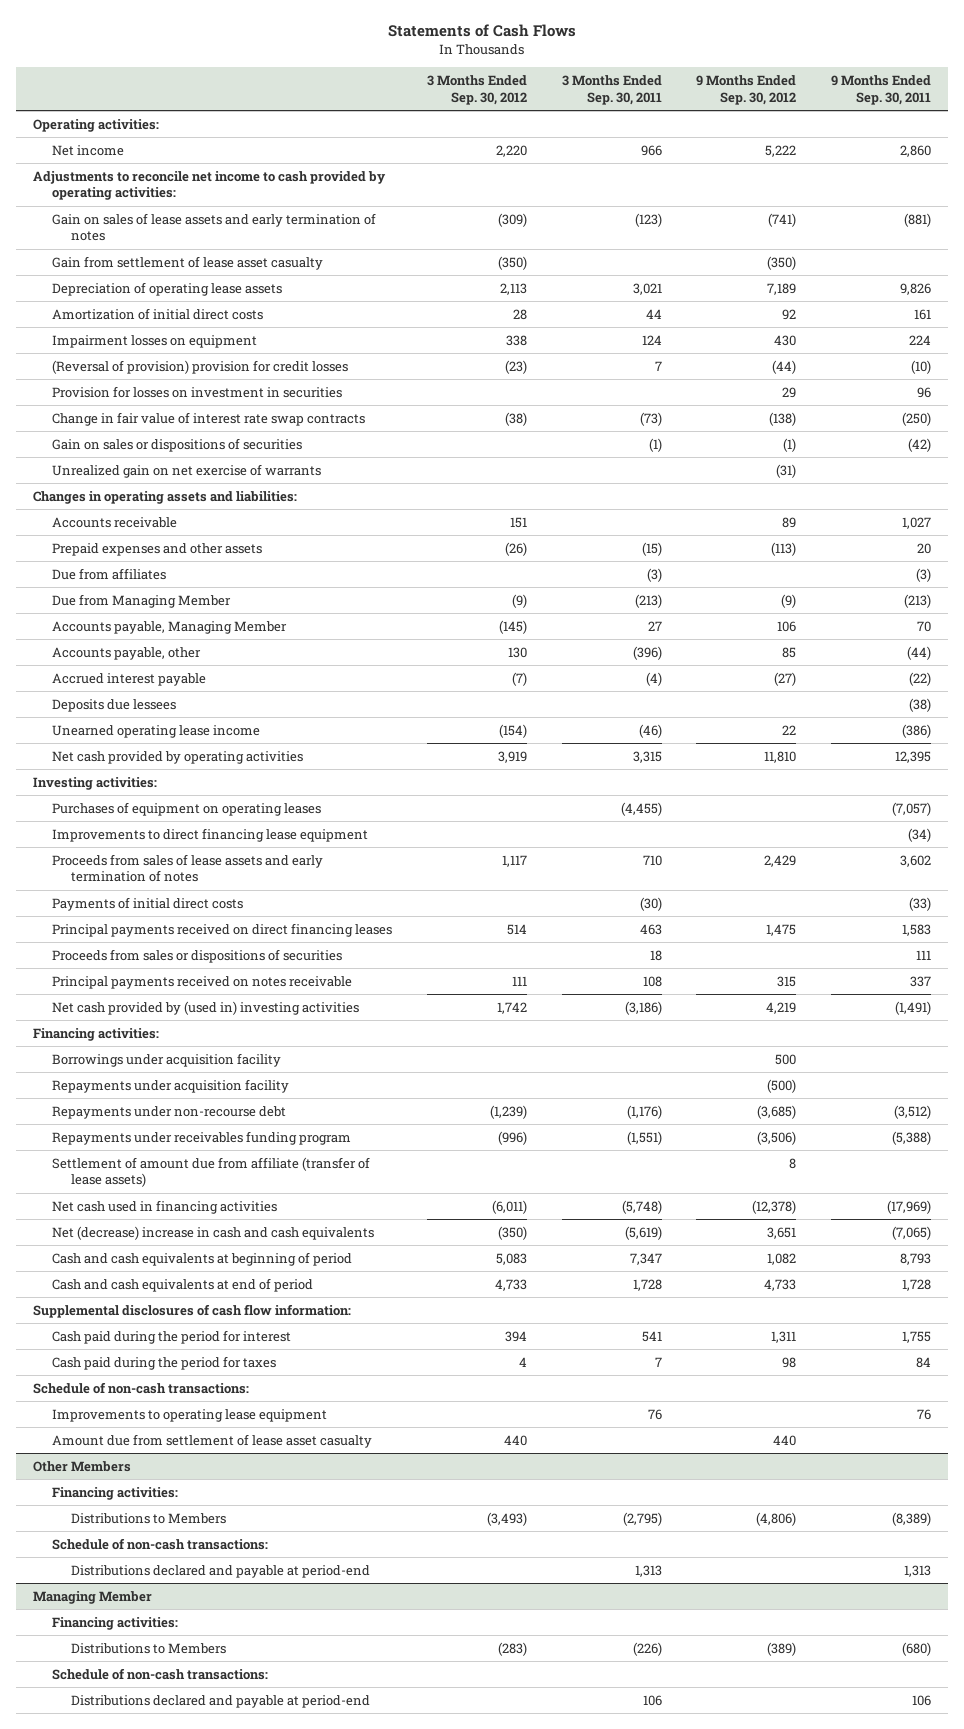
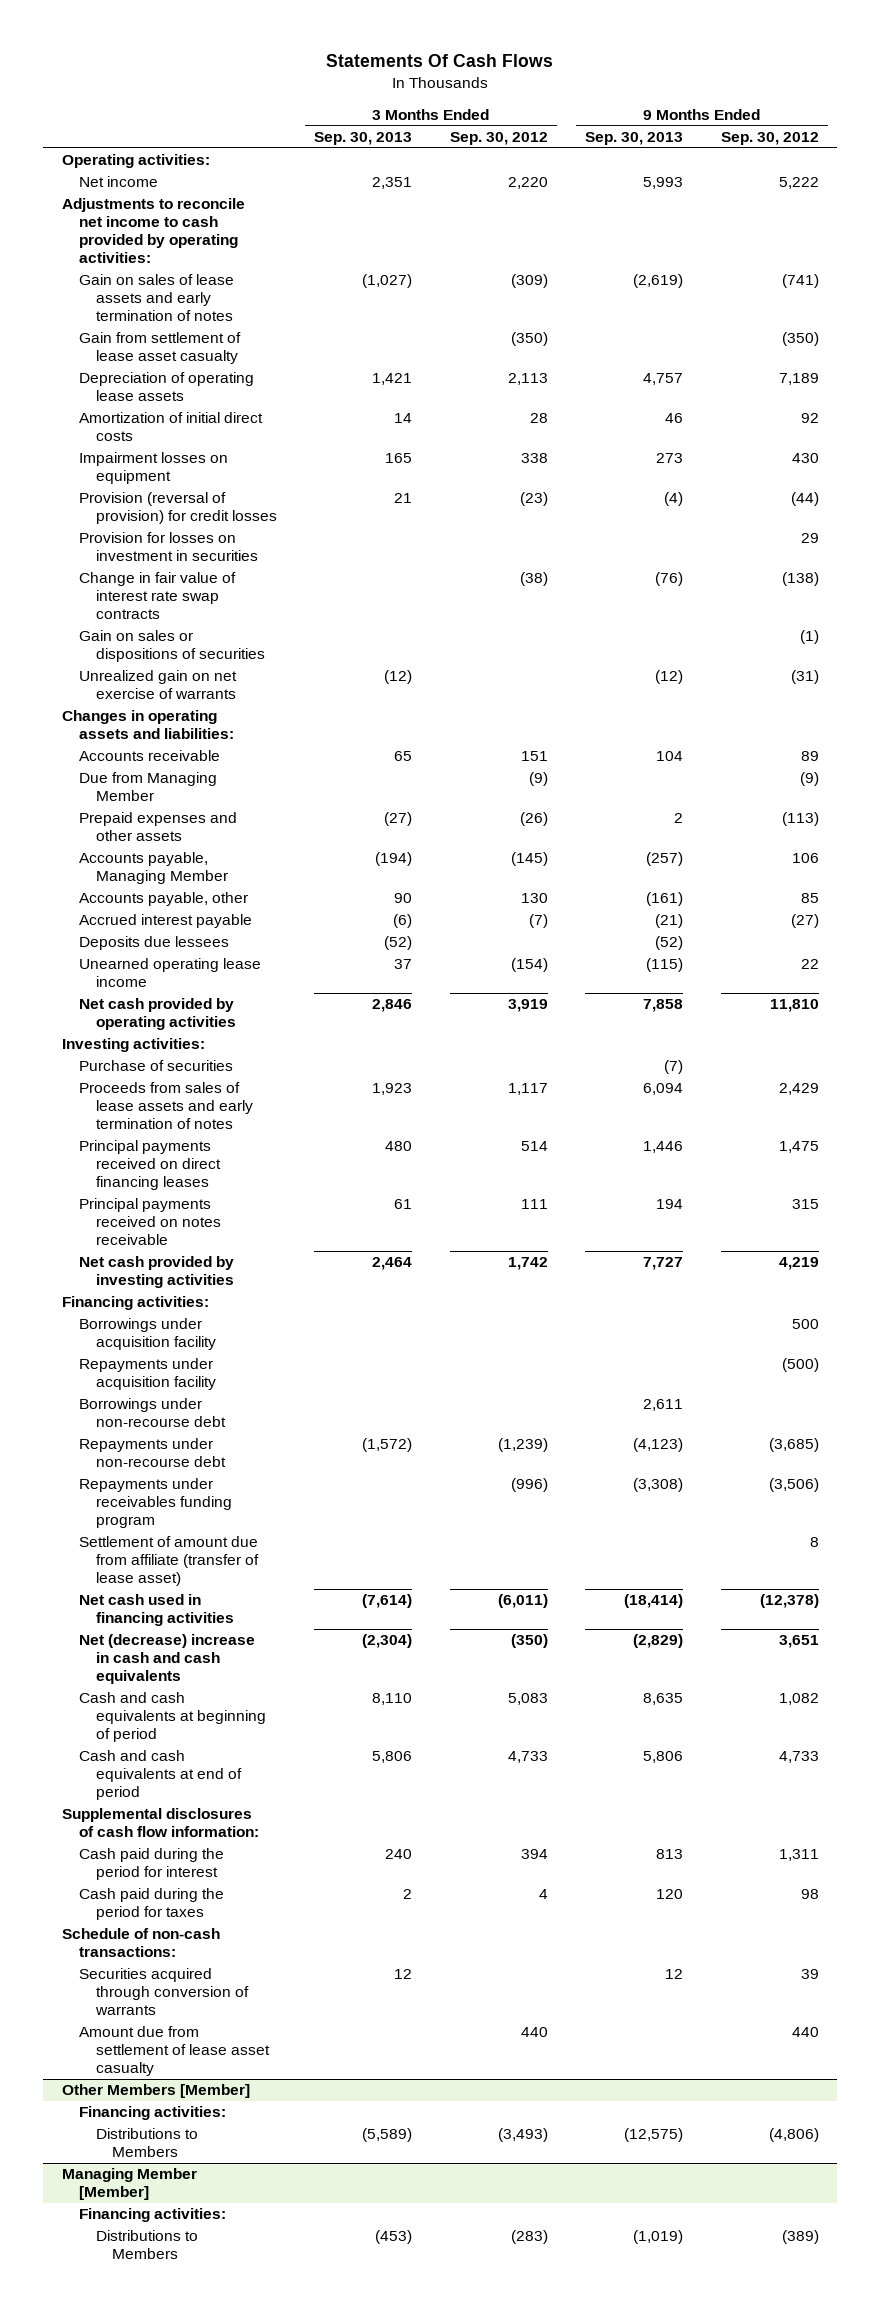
[388,24,577,38] Statements of Cash Flows -> [326,54,554,68] Statements Of Cash Flows
[561,75,662,105] 3 Months Ended Sep. 30, 2011 -> none
[831,75,932,105] 9 Months Ended Sep. 30, 2011 -> none
none -> [314,132,413,146] Sep. 30, 2013
none -> [585,132,684,146] Sep. 30, 2013
[52,359,349,374] (Reversal of provision) provision for credit losses -> [78,492,277,525] Provision (reversal of provision) for credit losses
[52,567,167,580] Due from affiliates -> none
[52,542,263,556] Prepaid expenses and other assets -> [78,812,237,842] Prepaid expenses and other assets
[52,801,322,816] Purchases of equipment on operating leases -> none
[52,827,369,842] Improvements to direct financing lease equipment -> none
none -> [78,1060,233,1072] Purchase of securities
[52,896,244,911] Payments of initial direct costs -> none
[52,948,343,963] Proceeds from sales or dispositions of securities -> none
[52,1000,360,1015] Net cash provided by (used in) investing activities -> [78,1256,234,1289] Net cash provided by investing activities
none -> [78,1398,226,1428] Borrowings under non-recourse debt
[52,1156,371,1188] Settlement of amount due from affiliate (transfer of lease assets) -> [78,1536,259,1587] Settlement of amount due from affiliate (transfer of lease asset)
[52,1408,328,1422] Improvements to operating lease equipment -> none
none -> [78,1968,249,2016] Securities acquired through conversion of warrants
[33,1460,132,1472] Other Members -> [62,2084,251,2099] Other Members [Member]
[52,1537,269,1550] Schedule of non-cash transactions: -> none
[71,1564,371,1578] Distributions declared and payable at period-end -> none
[33,1590,153,1604] Managing Member -> [62,2168,198,2201] Managing Member [Member]
[52,1667,269,1680] Schedule of non-cash transactions: -> none
[71,1694,371,1708] Distributions declared and payable at period-end -> none

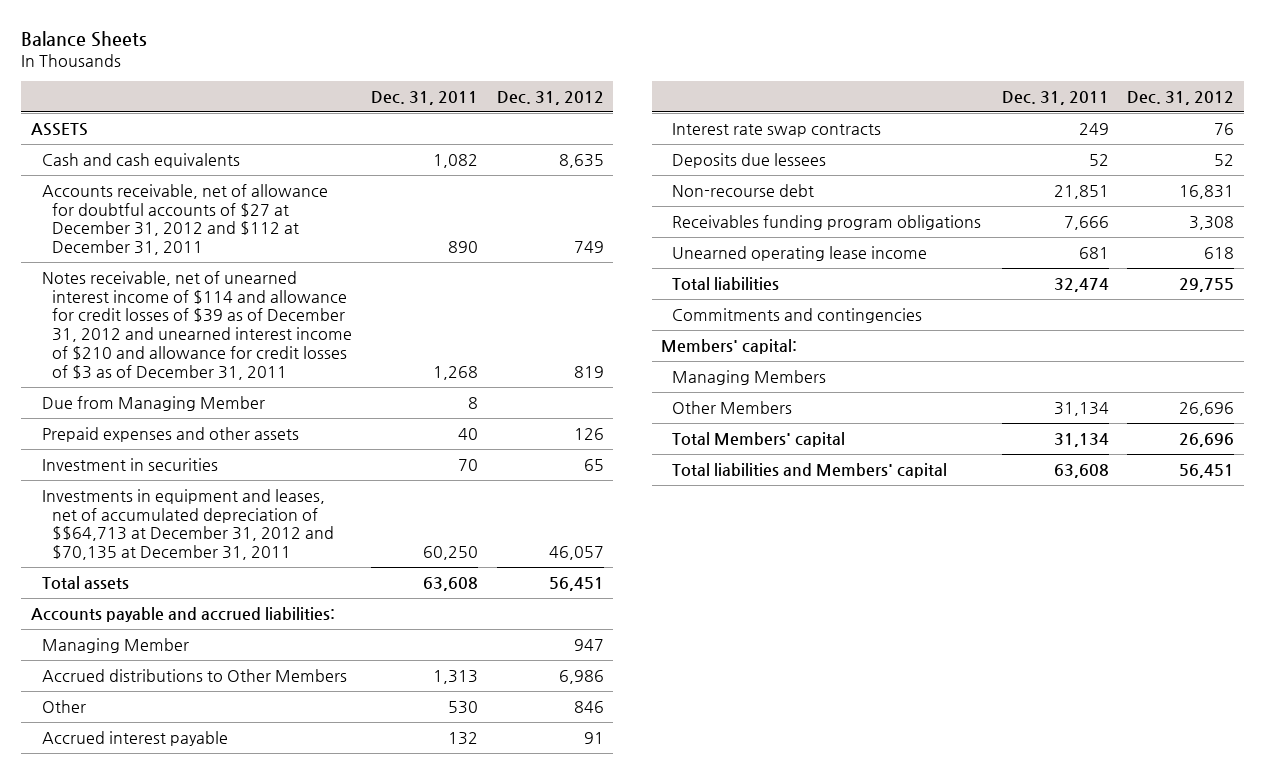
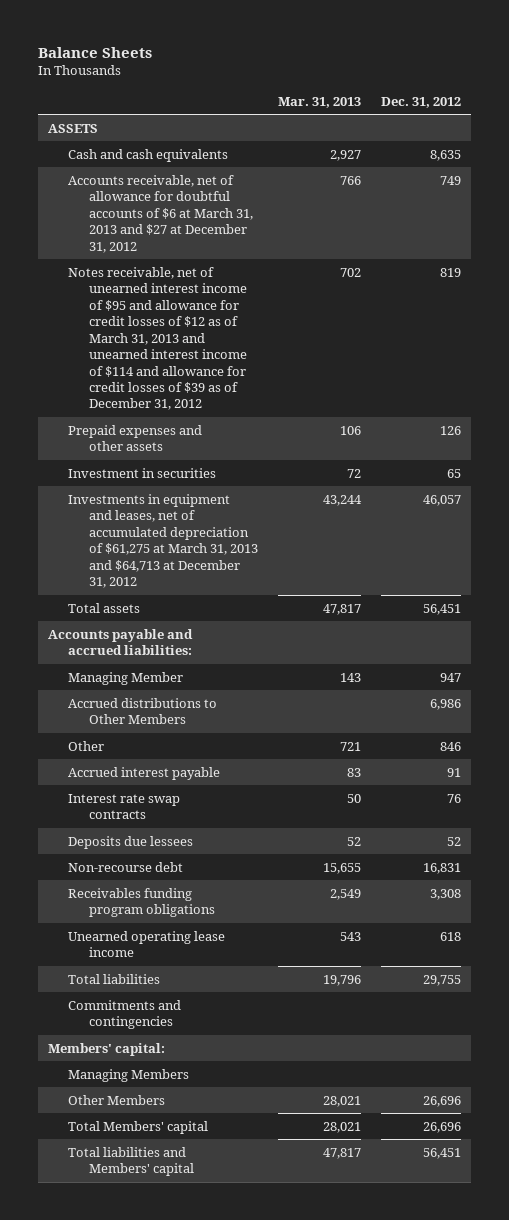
[371,90,479,105] Dec. 31, 2011 -> none
none -> [277,97,361,109] Mar. 31, 2013
[41,395,265,411] Due from Managing Member -> none
[41,183,328,256] Accounts receivable, net of allowance for doubtful accounts of $27 at December 31, 2012 and $112 at December 31, 2011 -> [68,174,253,253] Accounts receivable, net of allowance for doubtful accounts of $6 at March 31, 2013 and $27 at December 31, 2012
[41,270,353,380] Notes receivable, net of unearned interest income of $114 and allowance for credit losses of $39 as of December 31, 2012 and unearned interest income of $210 and allowance for credit losses of $3 as of December 31, 2011 -> [68,266,247,411] Notes receivable, net of unearned interest income of $95 and allowance for credit losses of $12 as of March 31, 2013 and unearned interest income of $114 and allowance for credit losses of $39 as of December 31, 2012
[41,488,335,561] Investments in equipment and leases, net of accumulated depreciation of $$64,713 at December 31, 2012 and $70,135 at December 31, 2011 -> [68,493,258,589] Investments in equipment and leases, net of accumulated depreciation of $61,275 at March 31, 2013 and $64,713 at December 31, 2012

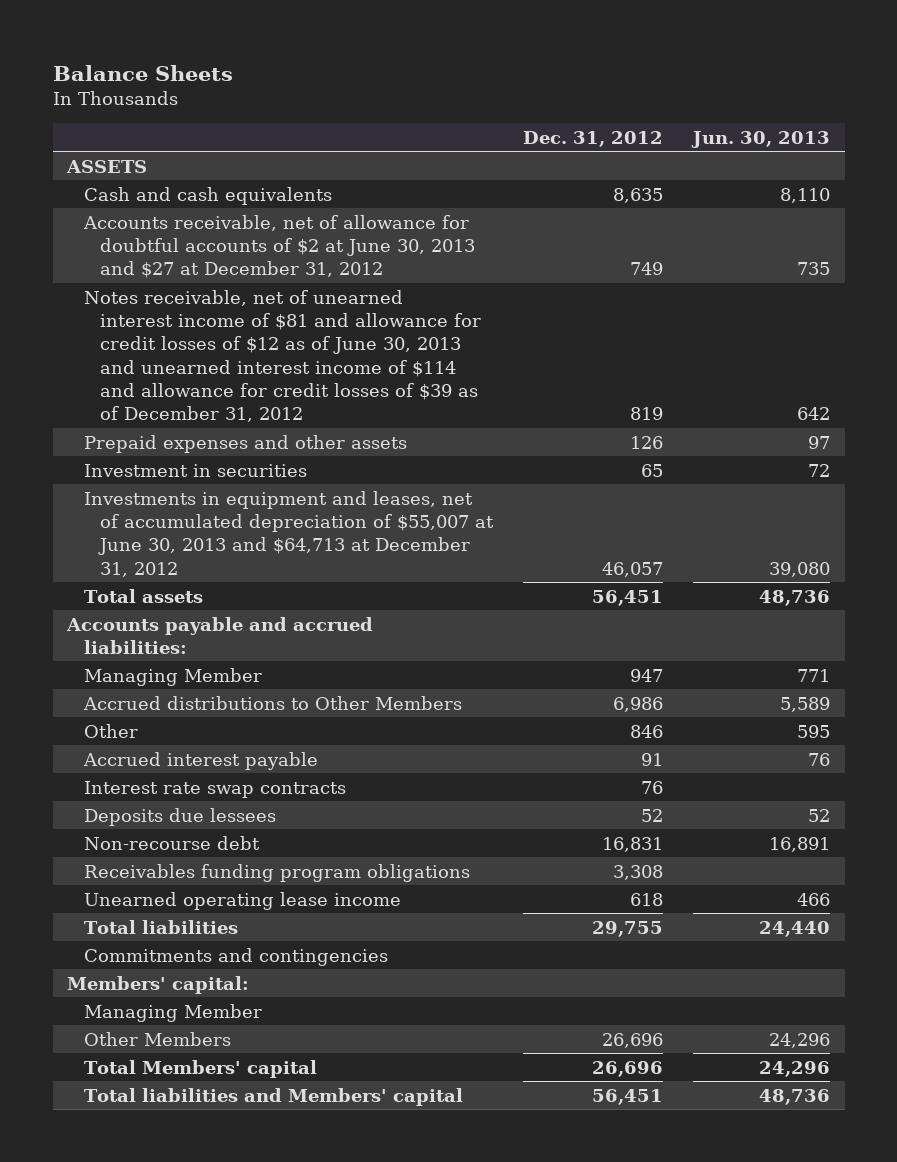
[277,97,361,109] Mar. 31, 2013 -> none
none -> [690,130,830,148] Jun. 30, 2013
[68,174,253,253] Accounts receivable, net of allowance for doubtful accounts of $6 at March 31, 2013 and $27 at December 31, 2012 -> [82,214,476,279] Accounts receivable, net of allowance for doubtful accounts of $2 at June 30, 2013 and $27 at December 31, 2012
[68,266,247,411] Notes receivable, net of unearned interest income of $95 and allowance for credit losses of $12 as of March 31, 2013 and unearned interest income of $114 and allowance for credit losses of $39 as of December 31, 2012 -> [83,289,482,423] Notes receivable, net of unearned interest income of $81 and allowance for credit losses of $12 as of June 30, 2013 and unearned interest income of $114 and allowance for credit losses of $39 as of December 31, 2012
[68,493,258,589] Investments in equipment and leases, net of accumulated depreciation of $61,275 at March 31, 2013 and $64,713 at December 31, 2012 -> [83,490,495,577] Investments in equipment and leases, net of accumulated depreciation of $55,007 at June 30, 2013 and $64,713 at December 31, 2012
[68,1068,190,1082] Managing Members -> [83,1003,262,1022] Managing Member

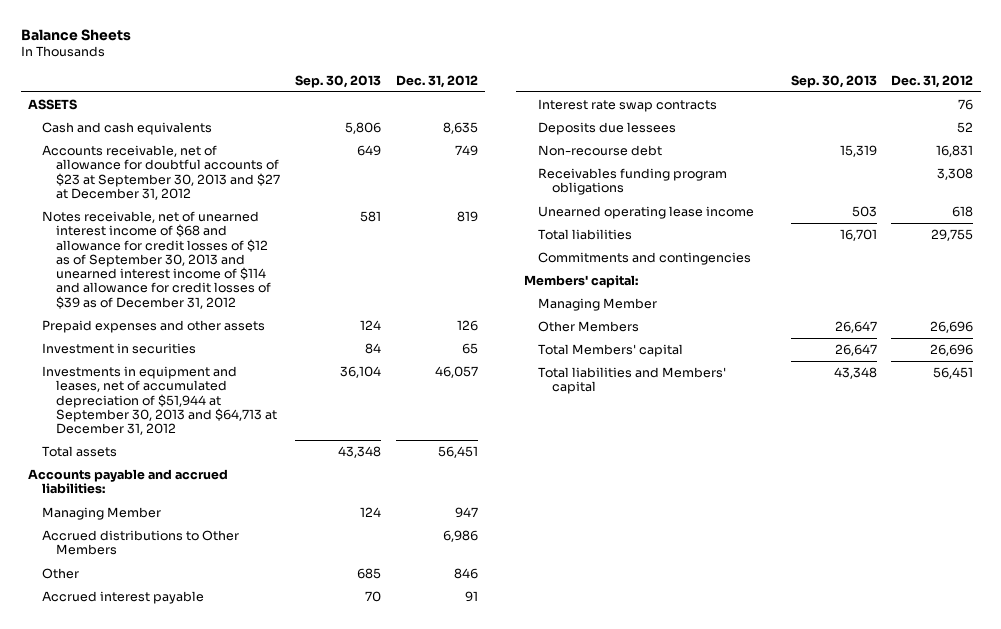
[690,130,830,148] Jun. 30, 2013 -> none
none -> [295,74,382,88] Sep. 30, 2013
[82,214,476,279] Accounts receivable, net of allowance for doubtful accounts of $2 at June 30, 2013 and $27 at December 31, 2012 -> [42,145,281,200] Accounts receivable, net of allowance for doubtful accounts of $23 at September 30, 2013 and $27 at December 31, 2012
[83,289,482,423] Notes receivable, net of unearned interest income of $81 and allowance for credit losses of $12 as of June 30, 2013 and unearned interest income of $114 and allowance for credit losses of $39 as of December 31, 2012 -> [42,211,272,309] Notes receivable, net of unearned interest income of $68 and allowance for credit losses of $12 as of September 30, 2013 and unearned interest income of $114 and allowance for credit losses of $39 as of December 31, 2012
[83,490,495,577] Investments in equipment and leases, net of accumulated depreciation of $55,007 at June 30, 2013 and $64,713 at December 31, 2012 -> [42,366,278,436] Investments in equipment and leases, net of accumulated depreciation of $51,944 at September 30, 2013 and $64,713 at December 31, 2012

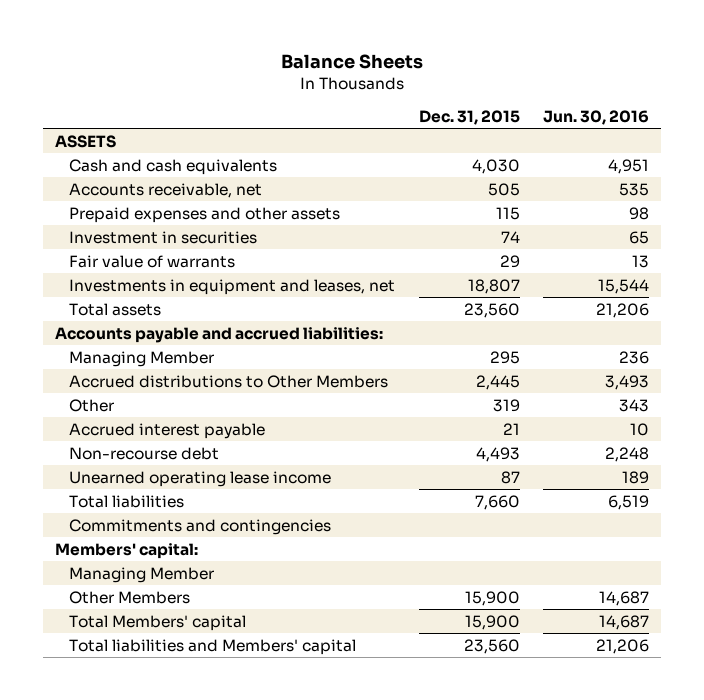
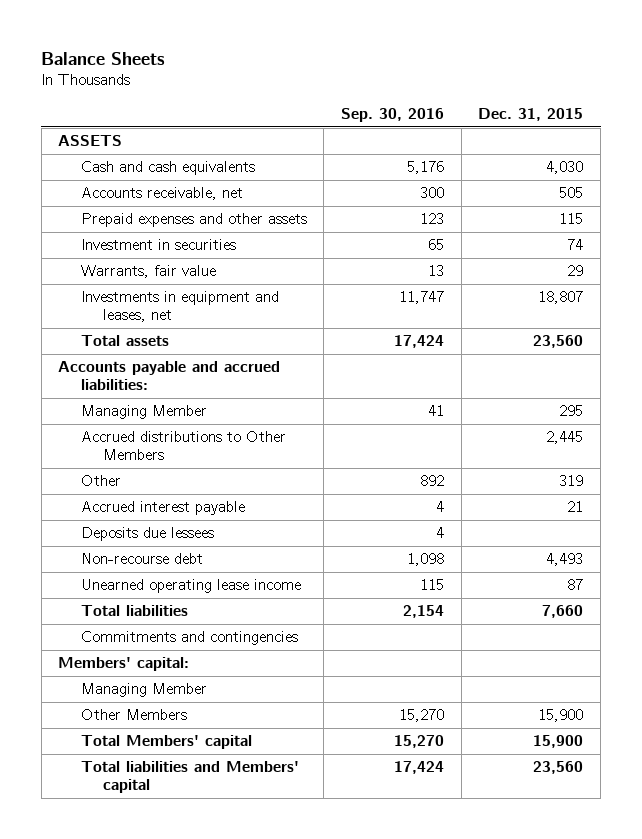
[542,109,649,125] Jun. 30, 2016 -> none
none -> [341,107,445,122] Sep. 30, 2016
[69,254,236,268] Fair value of warrants -> [80,265,216,279] Warrants, fair value
none -> [80,527,214,542] Deposits due lessees

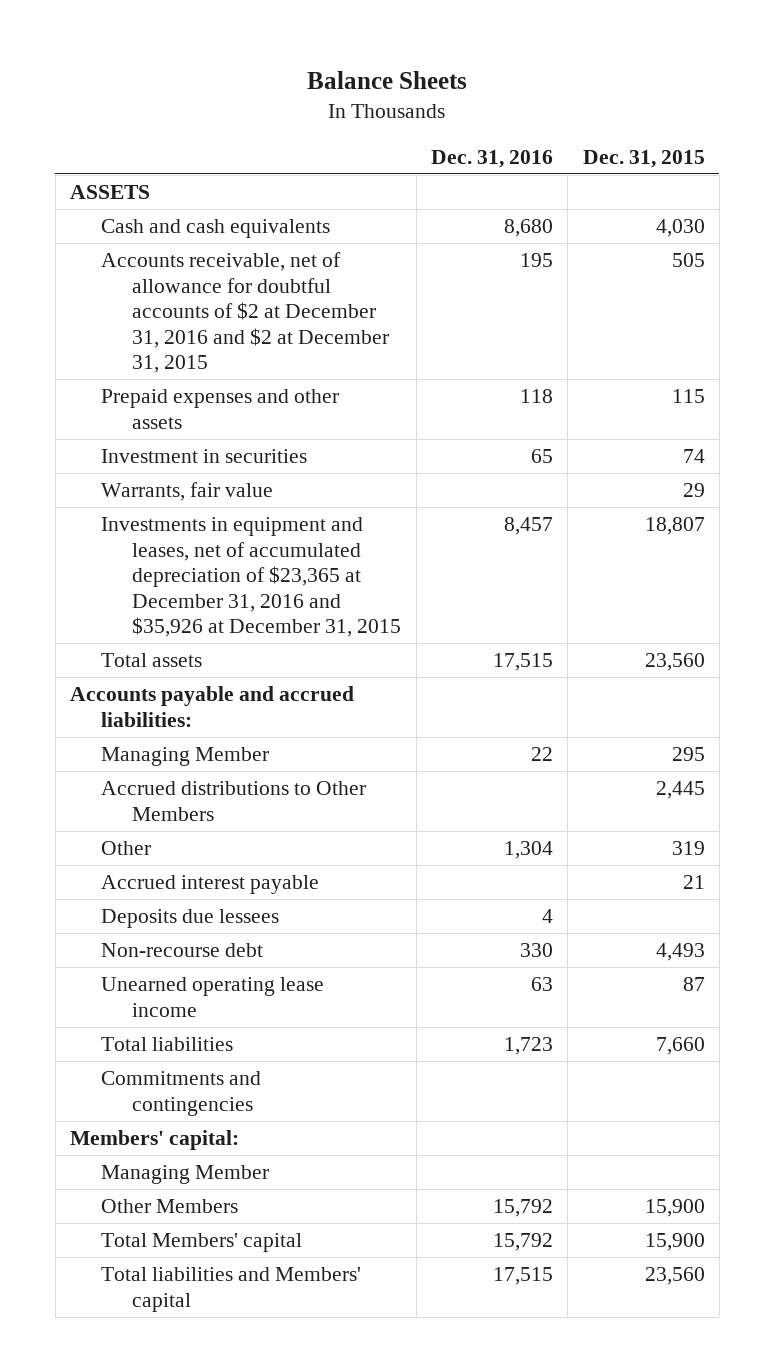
[341,107,445,122] Sep. 30, 2016 -> none
none -> [430,149,553,168] Dec. 31, 2016
[80,187,243,201] Accounts receivable, net -> none
none -> [101,252,390,374] Accounts receivable, net of allowance for doubtful accounts of $2 at December 31, 2016 and $2 at December 31, 2015
[80,291,279,323] Investments in equipment and leases, net -> [101,517,402,638] Investments in equipment and leases, net of accumulated depreciation of $23,365 at December 31, 2016 and $35,926 at December 31, 2015

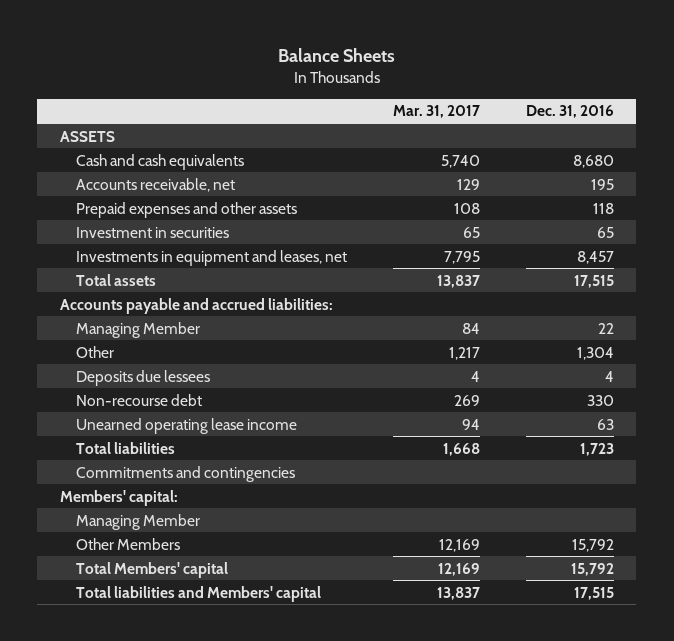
[582,149,705,168] Dec. 31, 2015 -> none
none -> [392,105,480,119] Mar. 31, 2017
[101,252,390,374] Accounts receivable, net of allowance for doubtful accounts of $2 at December 31, 2016 and $2 at December 31, 2015 -> [76,177,236,192] Accounts receivable, net
[101,482,274,502] Warrants, fair value -> none
[101,517,402,638] Investments in equipment and leases, net of accumulated depreciation of $23,365 at December 31, 2016 and $35,926 at December 31, 2015 -> [76,249,348,266] Investments in equipment and leases, net
[101,781,367,821] Accrued distributions to Other Members -> none
[101,875,320,895] Accrued interest payable -> none

